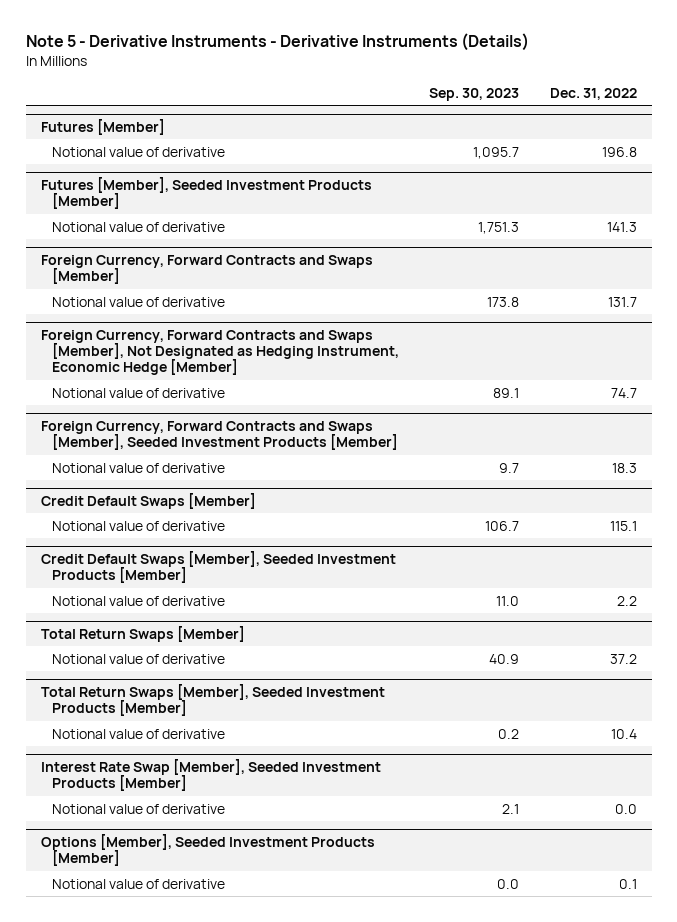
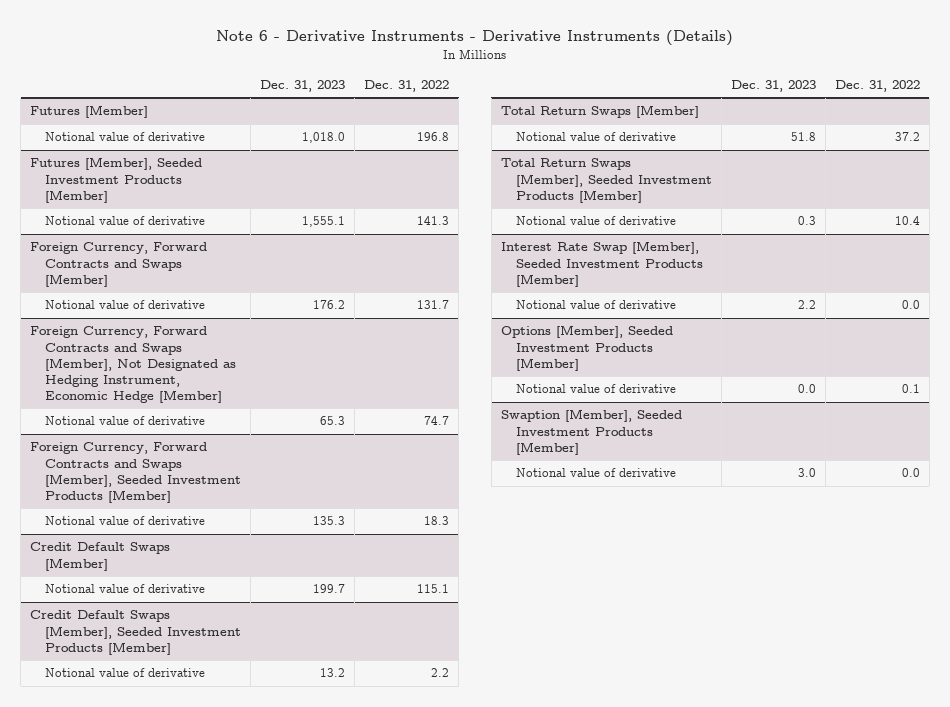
[25,33,529,52] Note 5 - Derivative Instruments - Derivative Instruments (Details) -> [216,30,734,47] Note 6 - Derivative Instruments - Derivative Instruments (Details)
[429,87,520,101] Sep. 30, 2023 -> none
none -> [260,79,346,92] Dec. 31, 2023
none -> [500,409,682,455] Swaption [Member], Seeded Investment Products [Member]
none -> [515,468,676,478] Notional value of derivative

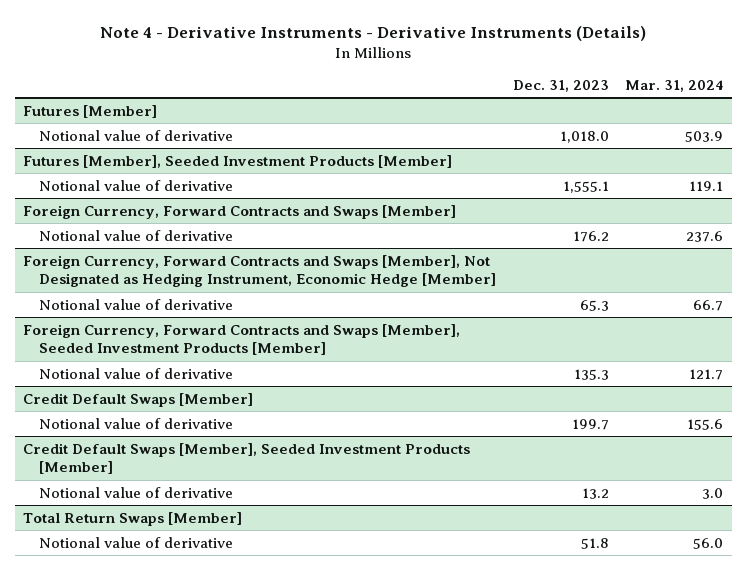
[216,30,734,47] Note 6 - Derivative Instruments - Derivative Instruments (Details) -> [100,25,647,41] Note 4 - Derivative Instruments - Derivative Instruments (Details)
[364,79,450,92] Dec. 31, 2022 -> none
none -> [625,80,724,93] Mar. 31, 2024
[500,158,712,203] Total Return Swaps [Member], Seeded Investment Products [Member] -> none
[515,216,676,226] Notional value of derivative -> none
[500,241,703,287] Interest Rate Swap [Member], Seeded Investment Products [Member] -> none
[515,300,676,310] Notional value of derivative -> none
[500,325,673,371] Options [Member], Seeded Investment Products [Member] -> none
[515,384,676,394] Notional value of derivative -> none
[500,409,682,455] Swaption [Member], Seeded Investment Products [Member] -> none
[515,468,676,478] Notional value of derivative -> none

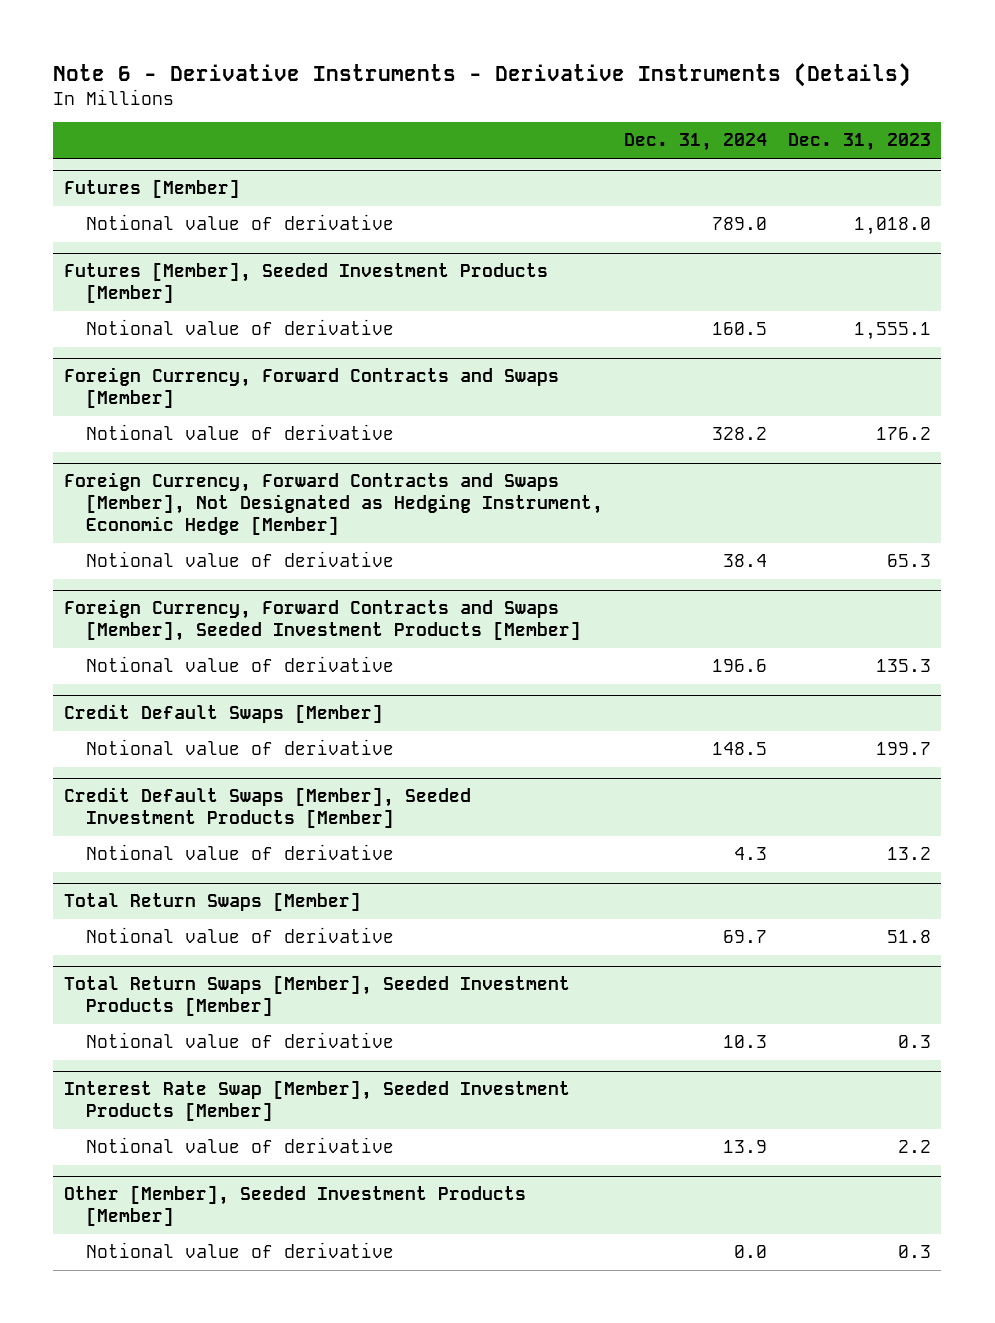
[100,25,647,41] Note 4 - Derivative Instruments - Derivative Instruments (Details) -> [53,62,912,87] Note 6 - Derivative Instruments - Derivative Instruments (Details)
[625,80,724,93] Mar. 31, 2024 -> none
none -> [623,133,767,152] Dec. 31, 2024
none -> [63,975,570,1017] Total Return Swaps [Member], Seeded Investment Products [Member]
none -> [85,1032,394,1049] Notional value of derivative
none -> [63,1080,570,1122] Interest Rate Swap [Member], Seeded Investment Products [Member]
none -> [85,1137,394,1154] Notional value of derivative
none -> [63,1185,526,1227] Other [Member], Seeded Investment Products [Member]
none -> [85,1242,394,1259] Notional value of derivative

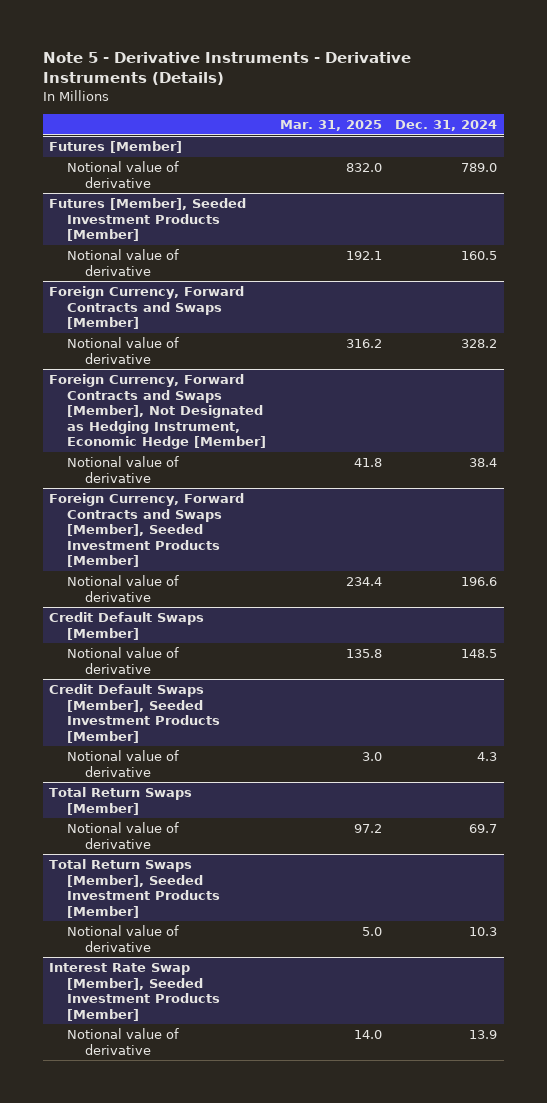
[53,62,912,87] Note 6 - Derivative Instruments - Derivative Instruments (Details) -> [42,52,411,86] Note 5 - Derivative Instruments - Derivative Instruments (Details)
[787,133,931,152] Dec. 31, 2023 -> none
none -> [279,120,382,132] Mar. 31, 2025
[63,1185,526,1227] Other [Member], Seeded Investment Products [Member] -> none
[85,1242,394,1259] Notional value of derivative -> none

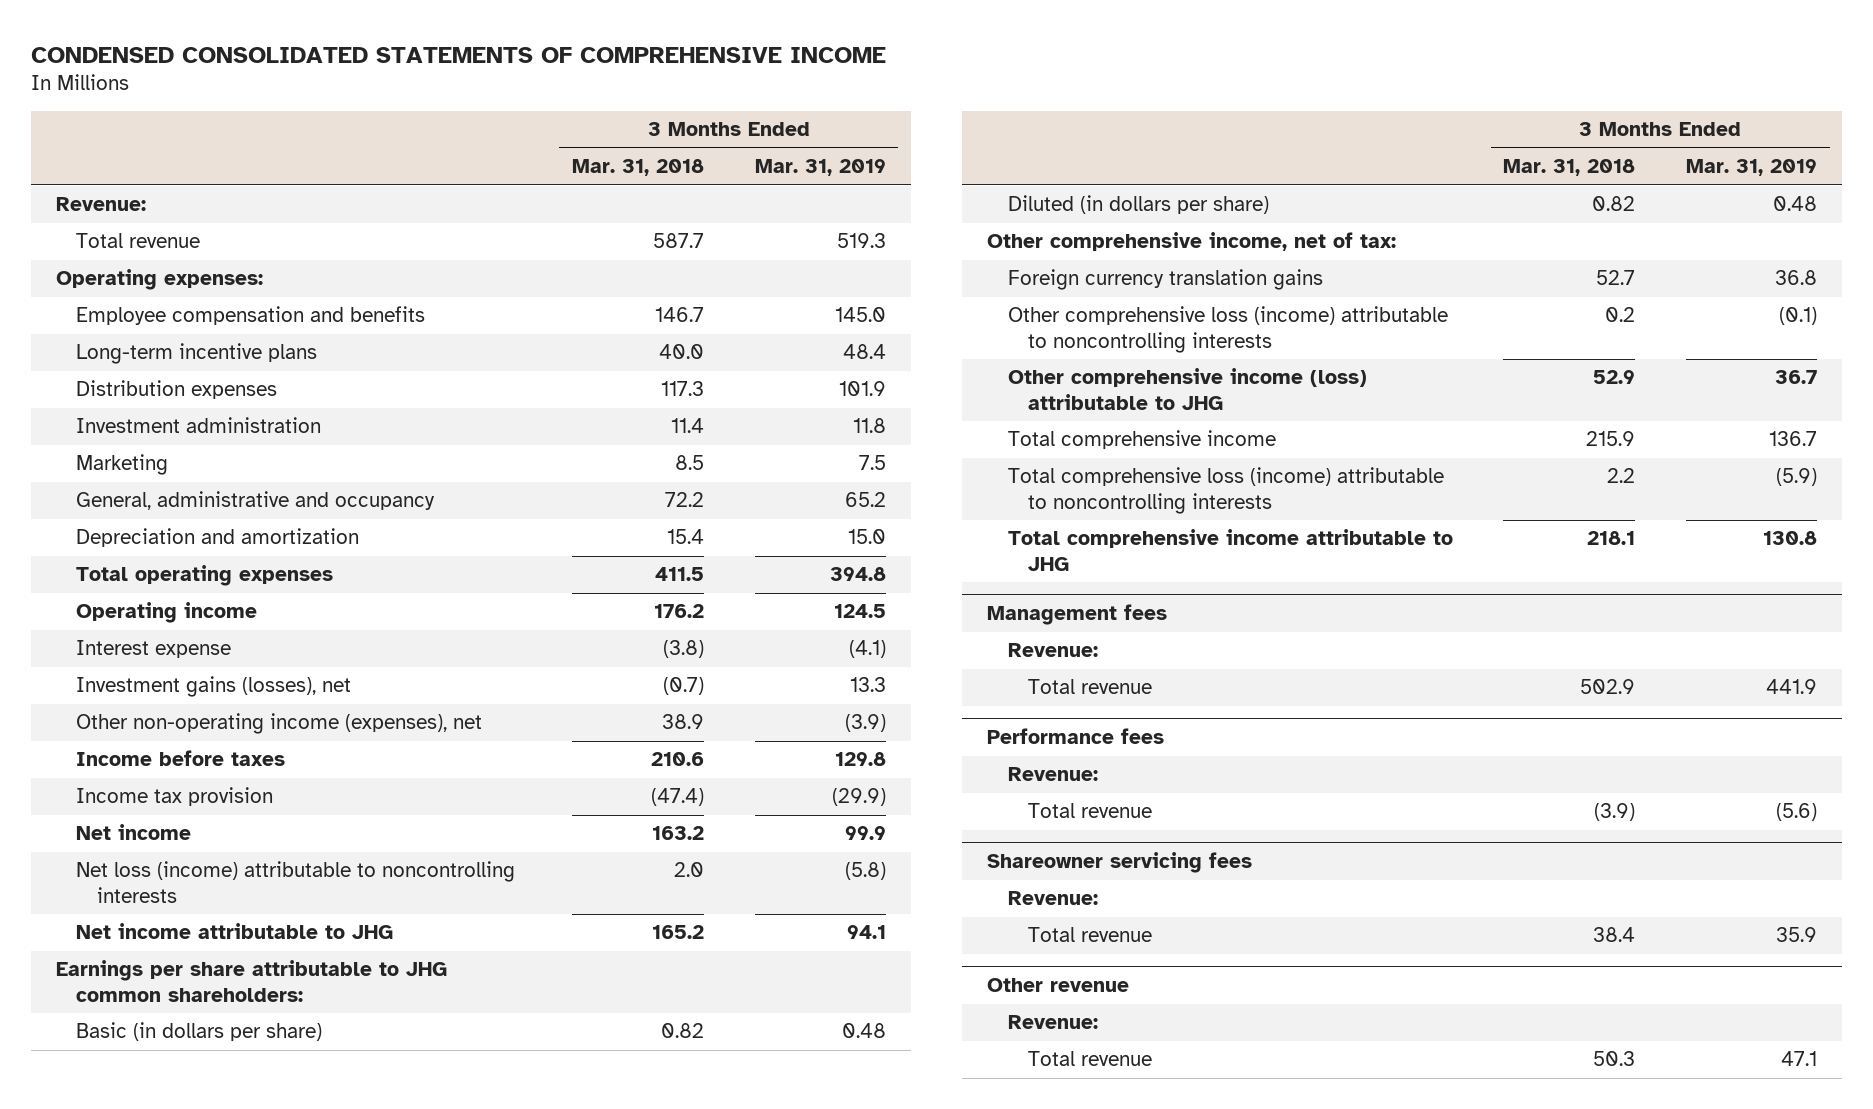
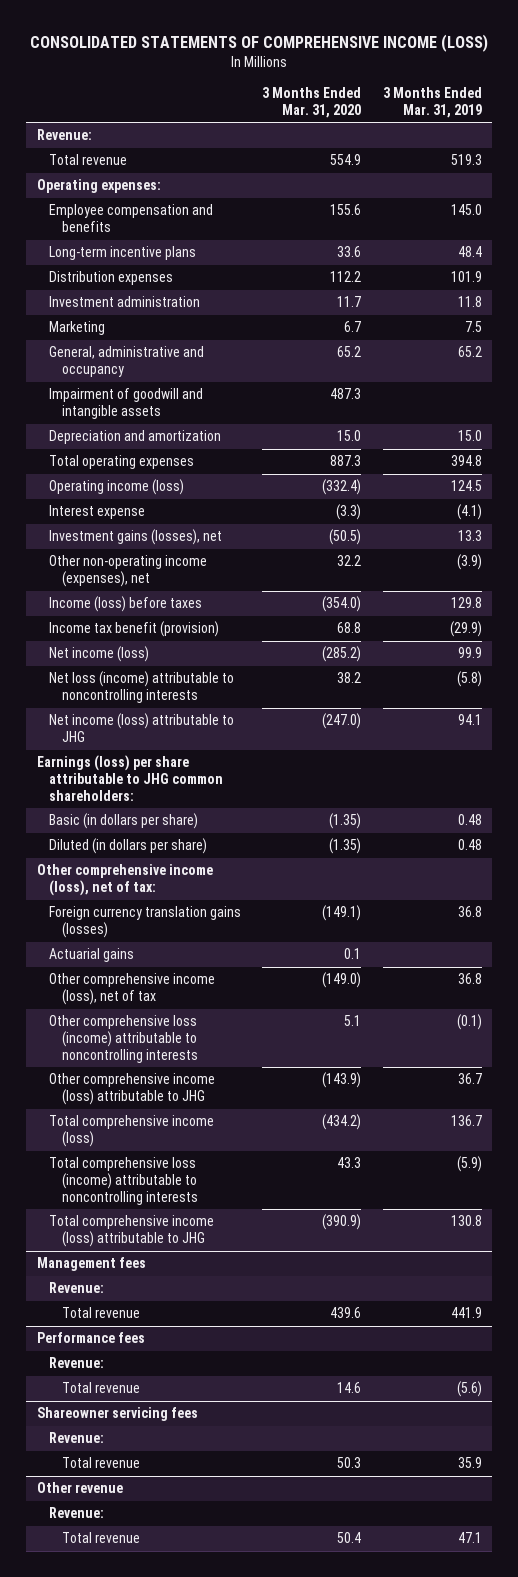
[30,46,886,63] CONDENSED CONSOLIDATED STATEMENTS OF COMPREHENSIVE INCOME -> [30,33,489,52] CONSOLIDATED STATEMENTS OF COMPREHENSIVE INCOME (LOSS)
[571,159,704,177] Mar. 31, 2018 -> none
none -> [262,87,362,118] 3 Months Ended Mar. 31, 2020
none -> [49,388,204,420] Impairment of goodwill and intangible assets
[76,602,258,624] Operating income -> [49,479,185,496] Operating income (loss)
[76,750,286,767] Income before taxes -> [49,596,203,613] Income (loss) before taxes
[76,787,274,807] Income tax provision -> [49,621,220,638] Income tax benefit (provision)
[76,824,192,841] Net income -> [49,646,150,663] Net income (loss)
[76,923,394,940] Net income attributable to JHG -> [49,713,235,743] Net income (loss) attributable to JHG
[56,960,448,1002] Earnings per share attributable to JHG common shareholders: -> [36,755,224,801] Earnings (loss) per share attributable to JHG common shareholders:
[987,232,1397,252] Other comprehensive income, net of tax: -> [36,864,213,897] Other comprehensive income (loss), net of tax:
[1007,269,1323,291] Foreign currency translation gains -> [49,906,242,939] Foreign currency translation gains (losses)
none -> [49,948,135,963] Actuarial gains
none -> [49,973,216,1006] Other comprehensive income (loss), net of tax
[1007,430,1276,450] Total comprehensive income -> [49,1115,215,1148] Total comprehensive income (loss)
[1007,529,1453,571] Total comprehensive income attributable to JHG -> [49,1215,215,1248] Total comprehensive income (loss) attributable to JHG

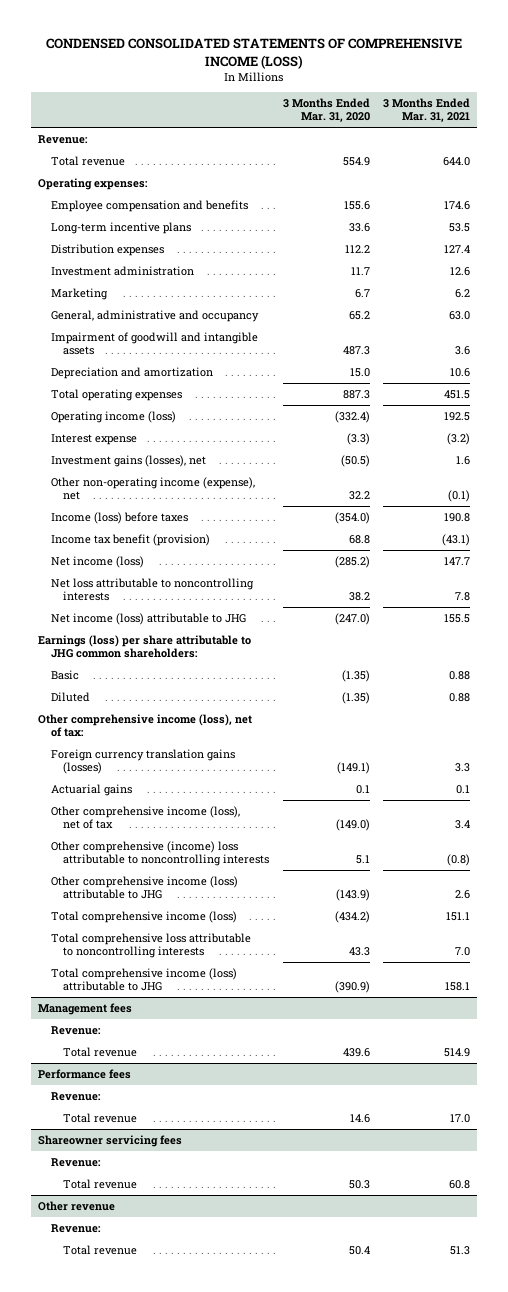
[30,33,489,52] CONSOLIDATED STATEMENTS OF COMPREHENSIVE INCOME (LOSS) -> [46,38,463,69] CONDENSED CONSOLIDATED STATEMENTS OF COMPREHENSIVE INCOME (LOSS)
[382,87,482,118] 3 Months Ended Mar. 31, 2019 -> none
none -> [383,98,471,123] 3 Months Ended Mar. 31, 2021
[49,555,208,588] Other non-operating income (expenses), net -> [50,477,255,501] Other non-operating income (expense), net
[49,671,235,704] Net loss (income) attributable to noncontrolling interests -> [50,578,254,602] Net loss attributable to noncontrolling interests
[49,813,199,830] Basic (in dollars per share) -> [50,670,79,681] Basic
[49,838,208,855] Diluted (in dollars per share) -> [50,692,90,703] Diluted
[49,1015,199,1063] Other comprehensive loss (income) attributable to noncontrolling interests -> [50,841,270,867] Other comprehensive (income) loss attributable to noncontrolling interests
[49,1157,199,1205] Total comprehensive loss (income) attributable to noncontrolling interests -> [50,933,251,959] Total comprehensive loss attributable to noncontrolling interests

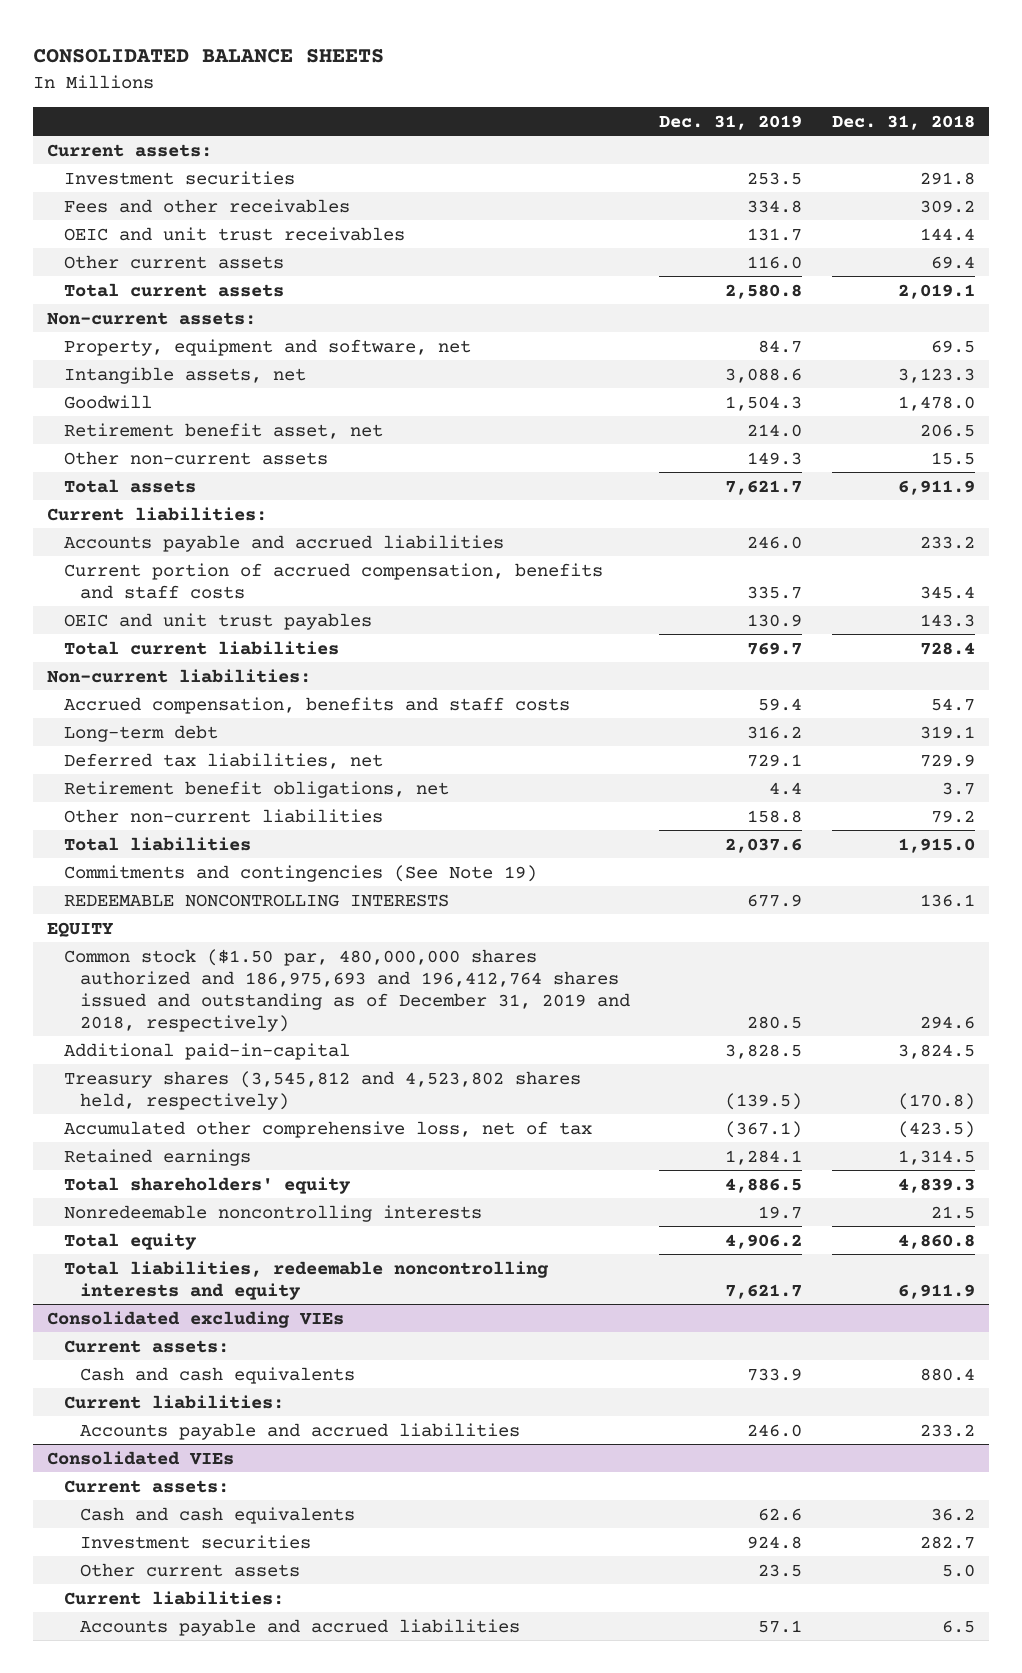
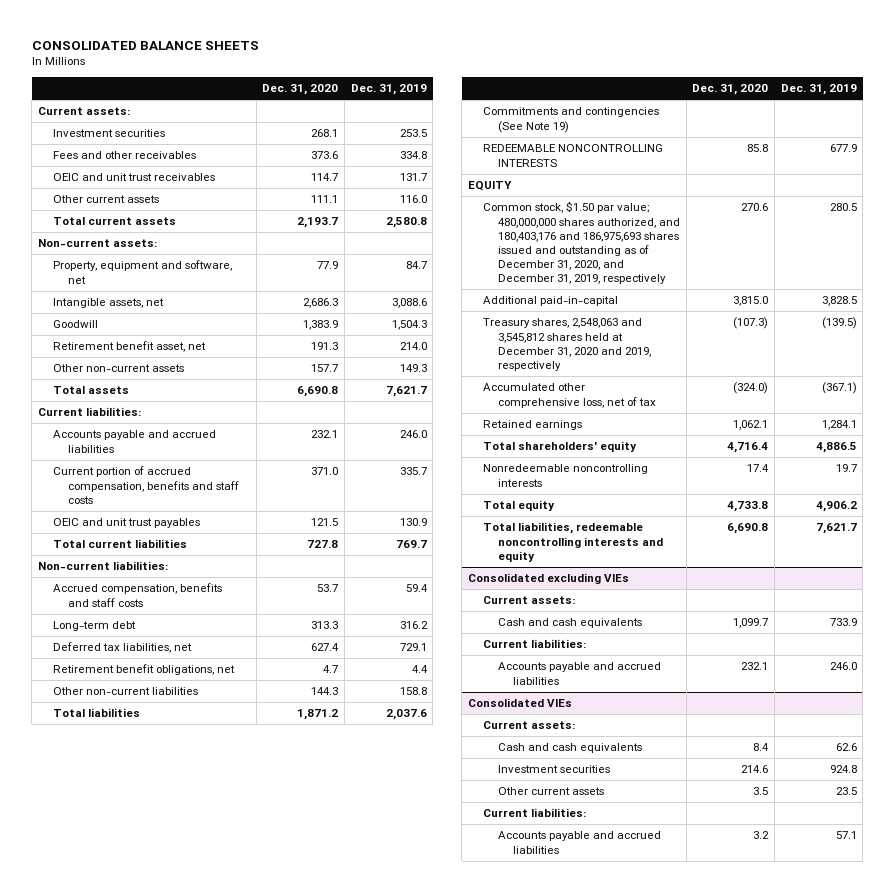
[831,114,975,130] Dec. 31, 2018 -> none
none -> [262,84,339,96] Dec. 31, 2020
[63,948,631,1032] Common stock ($1.50 par, 480,000,000 shares authorized and 186,975,693 and 196,412,764 shares issued and outstanding as of December 31, 2019 and 2018, respectively) -> [482,201,681,285] Common stock, $1.50 par value; 480,000,000 shares authorized, and 180,403,176 and 186,975,693 shares issued and outstanding as of December 31, 2020, and December 31, 2019, respectively
[63,1070,581,1110] Treasury shares (3,545,812 and 4,523,802 shares held, respectively) -> [482,318,652,371] Treasury shares, 2,548,063 and 3,545,812 shares held at December 31, 2020 and 2019, respectively

